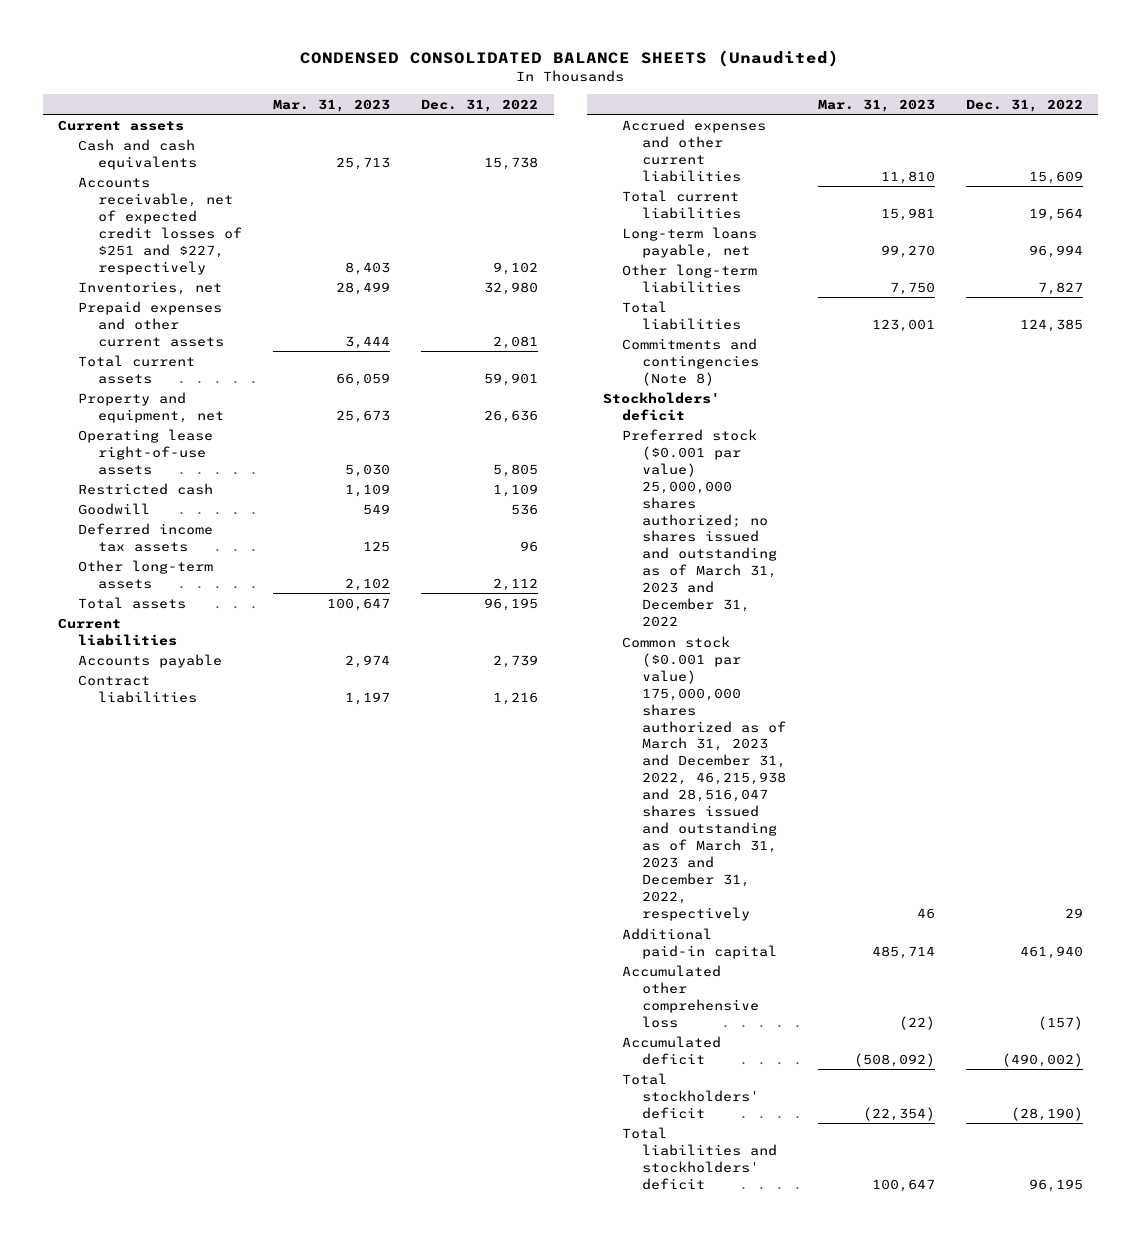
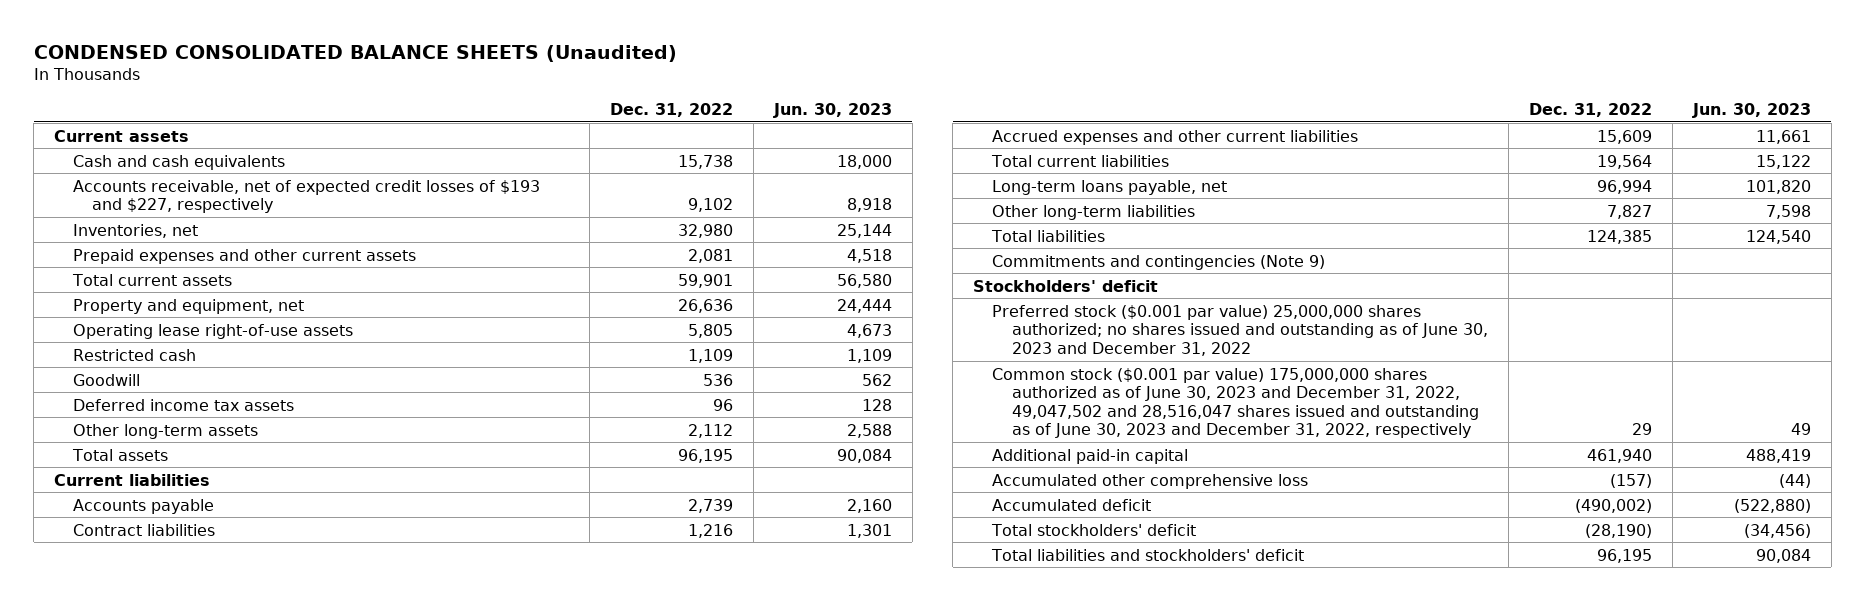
[273,98,391,112] Mar. 31, 2023 -> none
none -> [772,102,892,118] Jun. 30, 2023
[78,176,242,275] Accounts receivable, net of expected credit losses of $251 and $227, respectively -> [73,179,541,214] Accounts receivable, net of expected credit losses of $193 and $227, respectively
[622,337,760,386] Commitments and contingencies (Note 8) -> [992,254,1326,270] Commitments and contingencies (Note 9)
[622,428,778,628] Preferred stock ($0.001 par value) 25,000,000 shares authorized; no shares issued and outstanding as of March 31, 2023 and December 31, 2022 -> [992,304,1488,356] Preferred stock ($0.001 par value) 25,000,000 shares authorized; no shares issued and outstanding as of June 30, 2023 and December 31, 2022
[622,635,787,922] Common stock ($0.001 par value) 175,000,000 shares authorized as of March 31, 2023 and December 31, 2022, 46,215,938 and 28,516,047 shares issued and outstanding as of March 31, 2023 and December 31, 2022, respectively -> [992,367,1479,439] Common stock ($0.001 par value) 175,000,000 shares authorized as of June 30, 2023 and December 31, 2022, 49,047,502 and 28,516,047 shares issued and outstanding as of June 30, 2023 and December 31, 2022, respectively

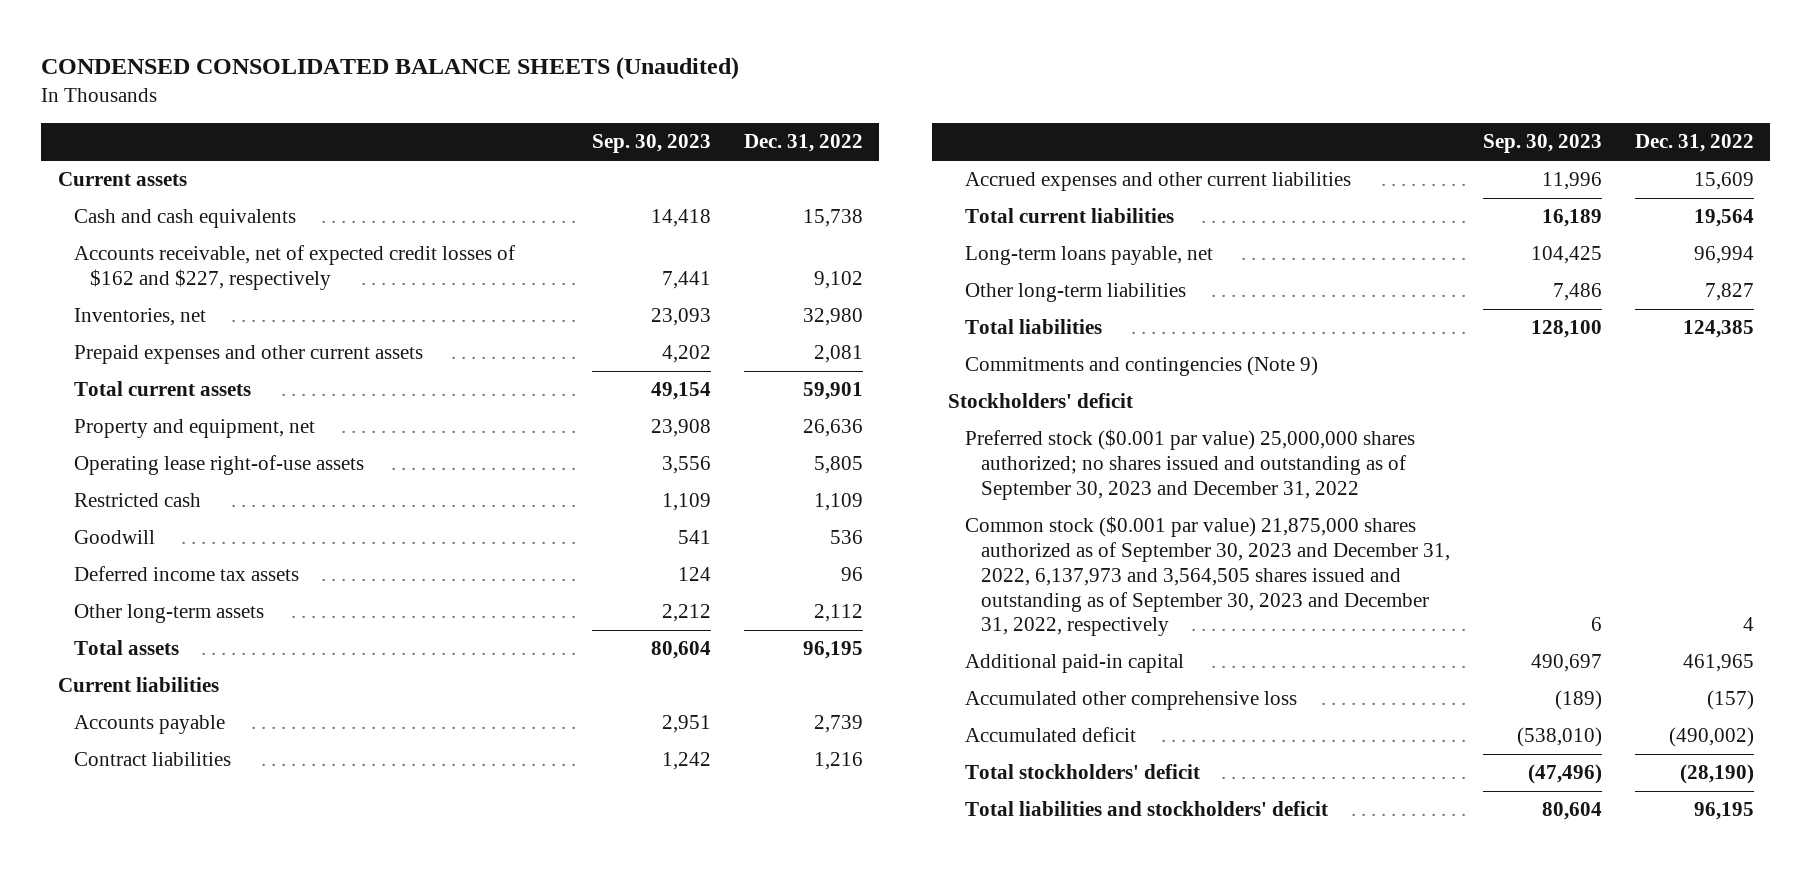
[772,102,892,118] Jun. 30, 2023 -> none
none -> [592,134,712,154] Sep. 30, 2023
[73,179,541,214] Accounts receivable, net of expected credit losses of $193 and $227, respectively -> [73,245,515,291] Accounts receivable, net of expected credit losses of $162 and $227, respectively
[992,304,1488,356] Preferred stock ($0.001 par value) 25,000,000 shares authorized; no shares issued and outstanding as of June 30, 2023 and December 31, 2022 -> [964,429,1415,500] Preferred stock ($0.001 par value) 25,000,000 shares authorized; no shares issued and outstanding as of September 30, 2023 and December 31, 2022
[992,367,1479,439] Common stock ($0.001 par value) 175,000,000 shares authorized as of June 30, 2023 and December 31, 2022, 49,047,502 and 28,516,047 shares issued and outstanding as of June 30, 2023 and December 31, 2022, respectively -> [964,516,1450,637] Common stock ($0.001 par value) 21,875,000 shares authorized as of September 30, 2023 and December 31, 2022, 6,137,973 and 3,564,505 shares issued and outstanding as of September 30, 2023 and December 31, 2022, respectively
[1631,423,1652,436] 29 -> [1742,617,1754,632] 4
[1586,448,1652,463] 461,940 -> [1682,654,1754,673] 461,965

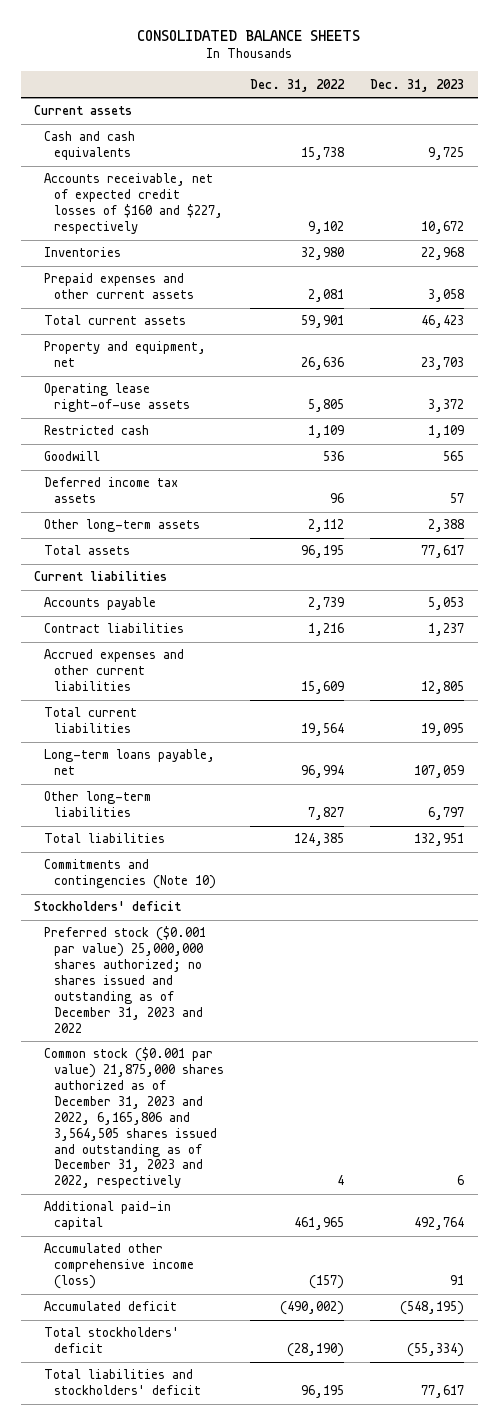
[41,56,740,80] CONDENSED CONSOLIDATED BALANCE SHEETS (Unaudited) -> [137,29,361,41] CONSOLIDATED BALANCE SHEETS
[592,134,712,154] Sep. 30, 2023 -> none
none -> [370,78,465,92] Dec. 31, 2023
[73,245,515,291] Accounts receivable, net of expected credit losses of $162 and $227, respectively -> [43,173,223,234] Accounts receivable, net of expected credit losses of $160 and $227, respectively
[73,308,206,327] Inventories, net -> [43,247,121,258] Inventories
[964,356,1318,377] Commitments and contingencies (Note 9) -> [43,859,216,890] Commitments and contingencies (Note 10)
[964,429,1415,500] Preferred stock ($0.001 par value) 25,000,000 shares authorized; no shares issued and outstanding as of September 30, 2023 and December 31, 2022 -> [43,926,206,1033] Preferred stock ($0.001 par value) 25,000,000 shares authorized; no shares issued and outstanding as of December 31, 2023 and 2022
[964,516,1450,637] Common stock ($0.001 par value) 21,875,000 shares authorized as of September 30, 2023 and December 31, 2022, 6,137,973 and 3,564,505 shares issued and outstanding as of September 30, 2023 and December 31, 2022, respectively -> [43,1047,224,1189] Common stock ($0.001 par value) 21,875,000 shares authorized as of December 31, 2023 and 2022, 6,165,806 and 3,564,505 shares issued and outstanding as of December 31, 2023 and 2022, respectively
[964,691,1297,711] Accumulated other comprehensive loss -> [43,1243,194,1290] Accumulated other comprehensive income (loss)

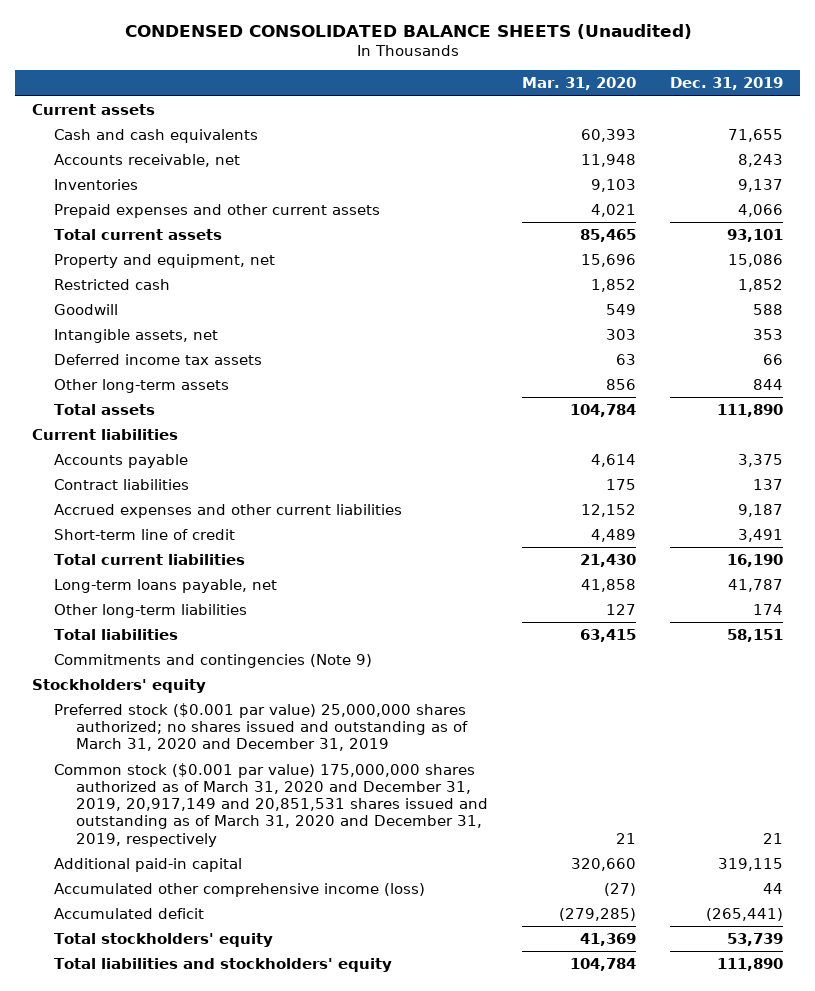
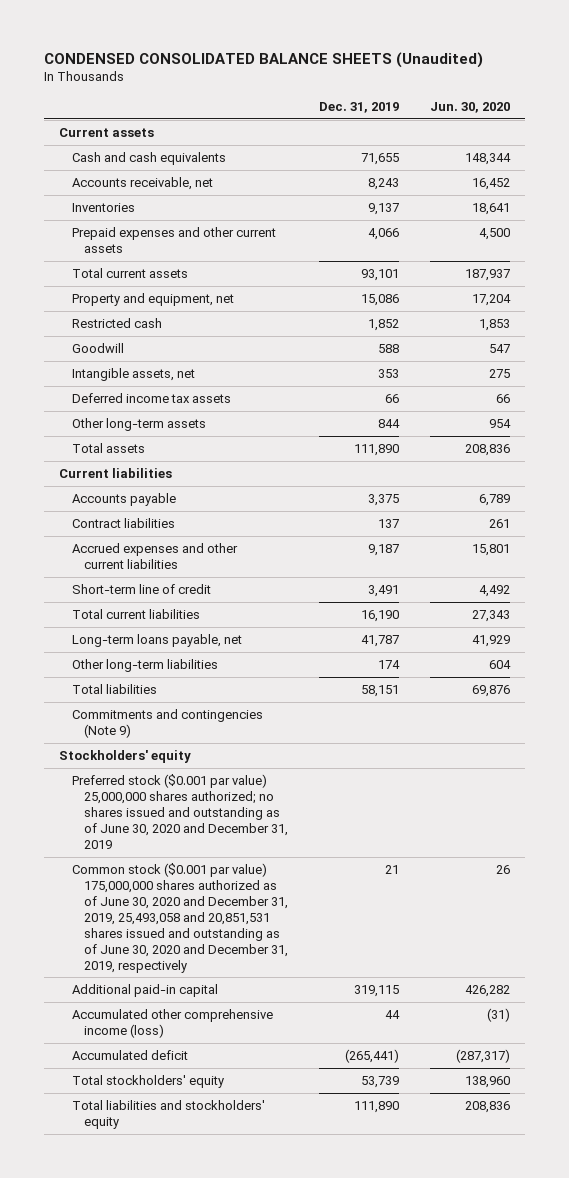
[521,77,636,91] Mar. 31, 2020 -> none
none -> [429,102,510,114] Jun. 30, 2020
[53,702,468,752] Preferred stock ($0.001 par value) 25,000,000 shares authorized; no shares issued and outstanding as of March 31, 2020 and December 31, 2019 -> [71,773,289,849] Preferred stock ($0.001 par value) 25,000,000 shares authorized; no shares issued and outstanding as of June 30, 2020 and December 31, 2019
[53,762,488,847] Common stock ($0.001 par value) 175,000,000 shares authorized as of March 31, 2020 and December 31, 2019, 20,917,149 and 20,851,531 shares issued and outstanding as of March 31, 2020 and December 31, 2019, respectively -> [71,862,289,973] Common stock ($0.001 par value) 175,000,000 shares authorized as of June 30, 2020 and December 31, 2019, 25,493,058 and 20,851,531 shares issued and outstanding as of June 30, 2020 and December 31, 2019, respectively

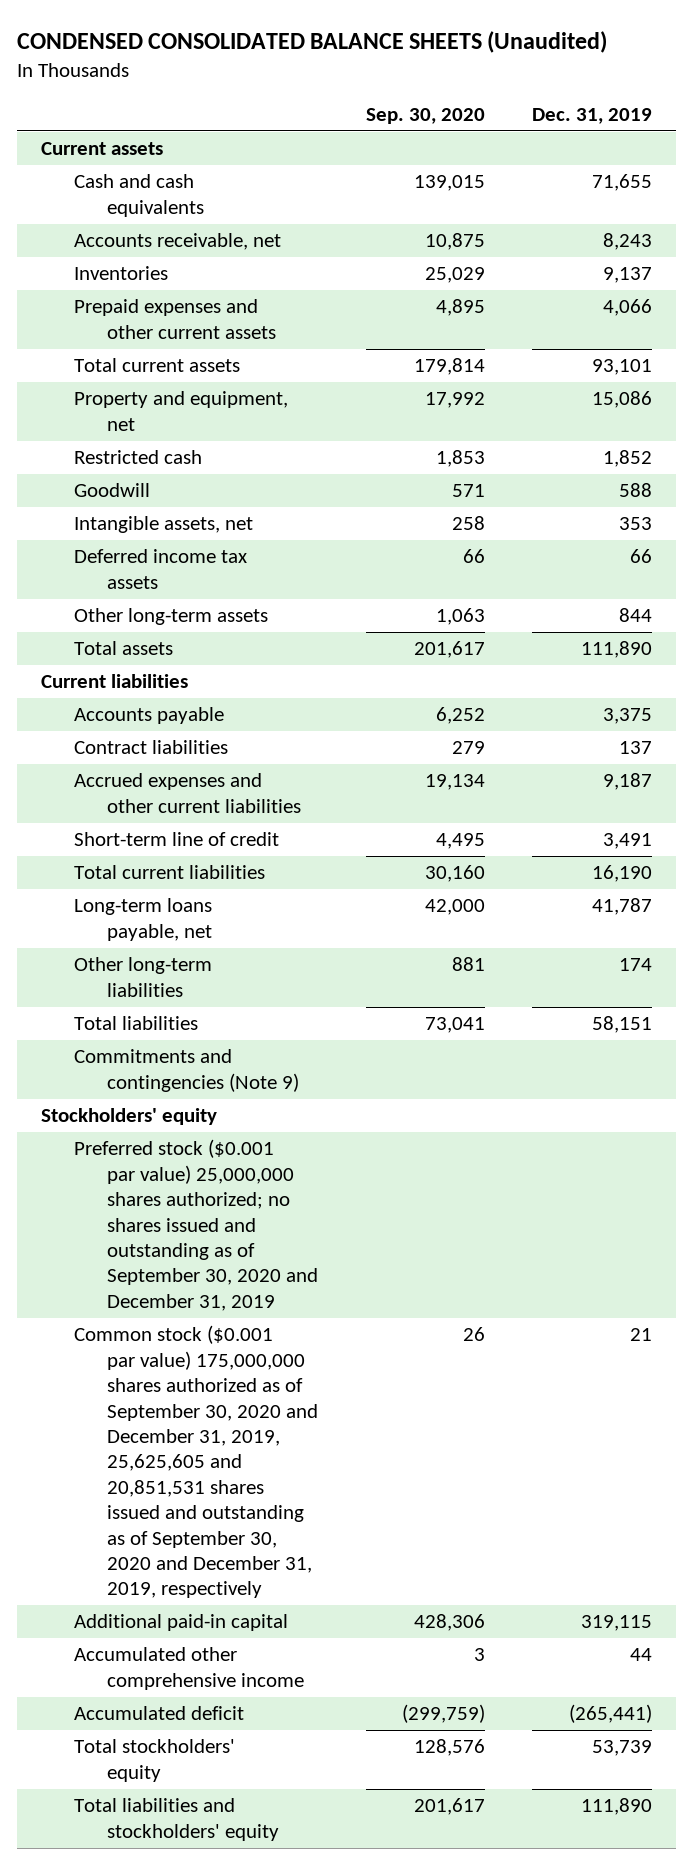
[429,102,510,114] Jun. 30, 2020 -> none
none -> [365,108,485,125] Sep. 30, 2020
[71,773,289,849] Preferred stock ($0.001 par value) 25,000,000 shares authorized; no shares issued and outstanding as of June 30, 2020 and December 31, 2019 -> [73,1139,318,1311] Preferred stock ($0.001 par value) 25,000,000 shares authorized; no shares issued and outstanding as of September 30, 2020 and December 31, 2019
[71,862,289,973] Common stock ($0.001 par value) 175,000,000 shares authorized as of June 30, 2020 and December 31, 2019, 25,493,058 and 20,851,531 shares issued and outstanding as of June 30, 2020 and December 31, 2019, respectively -> [73,1325,318,1599] Common stock ($0.001 par value) 175,000,000 shares authorized as of September 30, 2020 and December 31, 2019, 25,625,605 and 20,851,531 shares issued and outstanding as of September 30, 2020 and December 31, 2019, respectively
[71,1008,273,1038] Accumulated other comprehensive income (loss) -> [73,1647,304,1690] Accumulated other comprehensive income

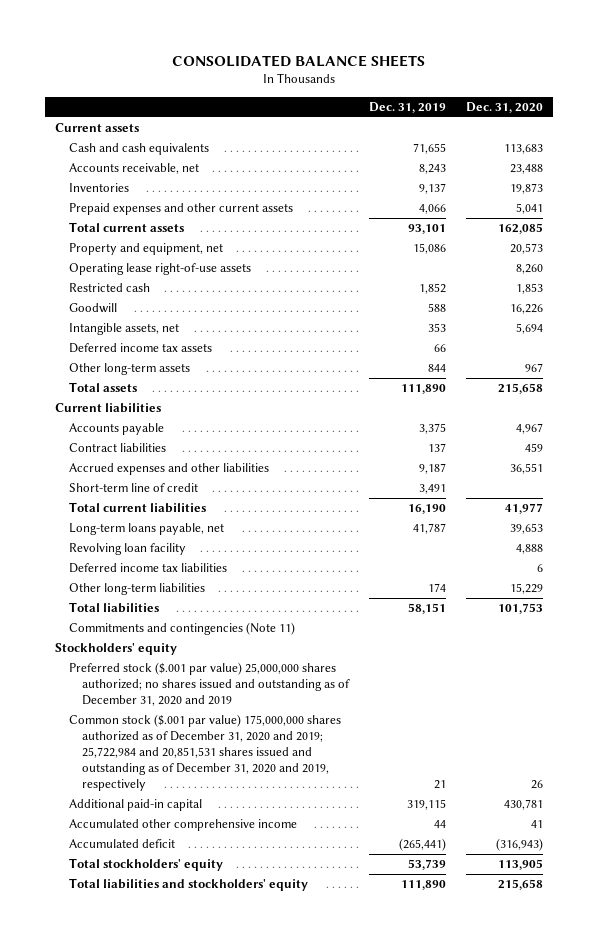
[16,31,607,54] CONDENSED CONSOLIDATED BALANCE SHEETS (Unaudited) -> [172,54,426,67] CONSOLIDATED BALANCE SHEETS
[365,108,485,125] Sep. 30, 2020 -> none
none -> [466,102,544,114] Dec. 31, 2020
none -> [68,263,251,276] Operating lease right-of-use assets
[73,773,301,813] Accrued expenses and other current liabilities -> [68,463,269,476] Accrued expenses and other liabilities
none -> [68,543,186,556] Revolving loan facility
none -> [68,563,227,574] Deferred income tax liabilities
[73,1049,299,1092] Commitments and contingencies (Note 9) -> [68,622,295,636] Commitments and contingencies (Note 11)
[73,1139,318,1311] Preferred stock ($0.001 par value) 25,000,000 shares authorized; no shares issued and outstanding as of September 30, 2020 and December 31, 2019 -> [68,662,351,707] Preferred stock ($.001 par value) 25,000,000 shares authorized; no shares issued and outstanding as of December 31, 2020 and 2019
[73,1325,318,1599] Common stock ($0.001 par value) 175,000,000 shares authorized as of September 30, 2020 and December 31, 2019, 25,625,605 and 20,851,531 shares issued and outstanding as of September 30, 2020 and December 31, 2019, respectively -> [68,714,341,792] Common stock ($.001 par value) 175,000,000 shares authorized as of December 31, 2020 and 2019; 25,722,984 and 20,851,531 shares issued and outstanding as of December 31, 2020 and 2019, respectively

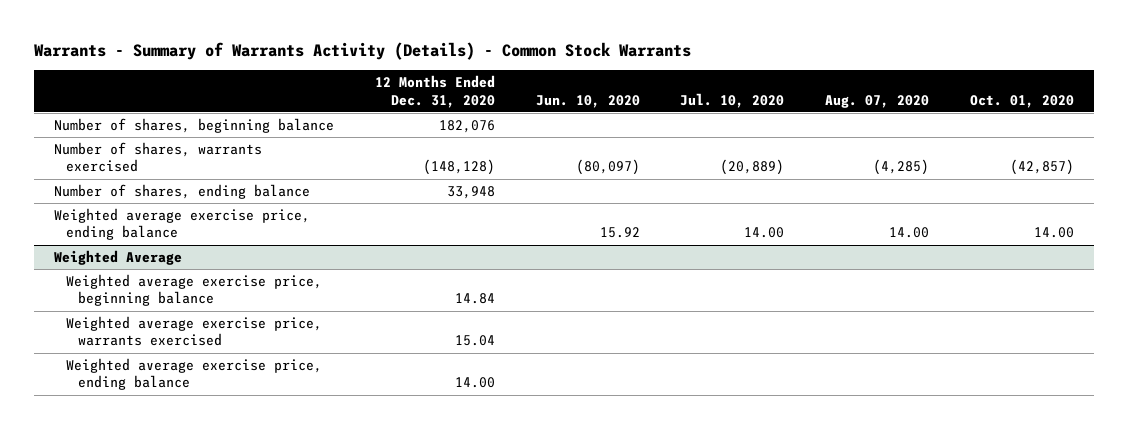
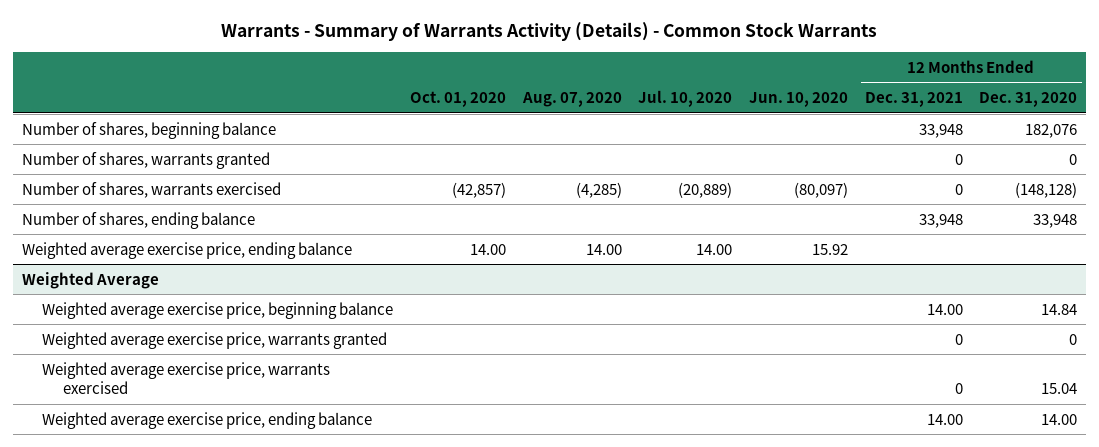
none -> [864,91,963,107] Dec. 31, 2021
none -> [21,151,270,169] Number of shares, warrants granted
none -> [42,331,388,349] Weighted average exercise price, warrants granted

